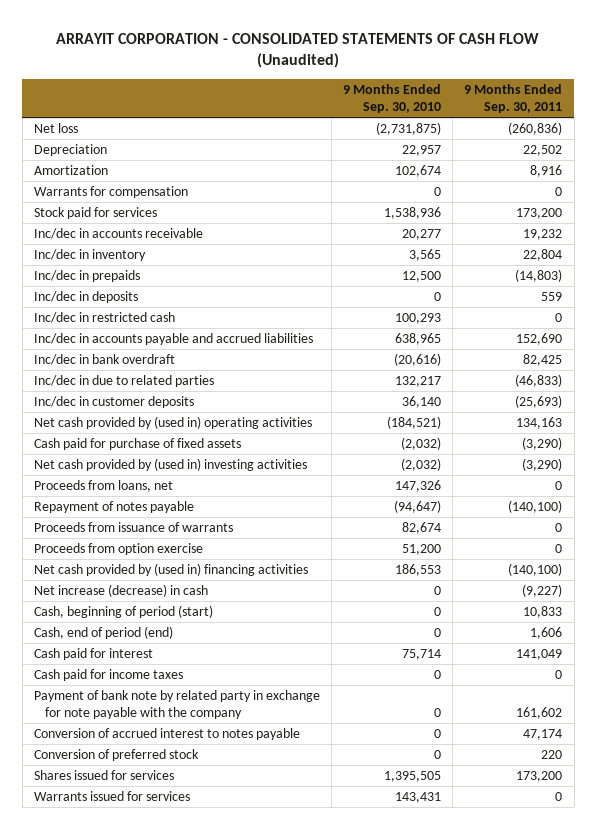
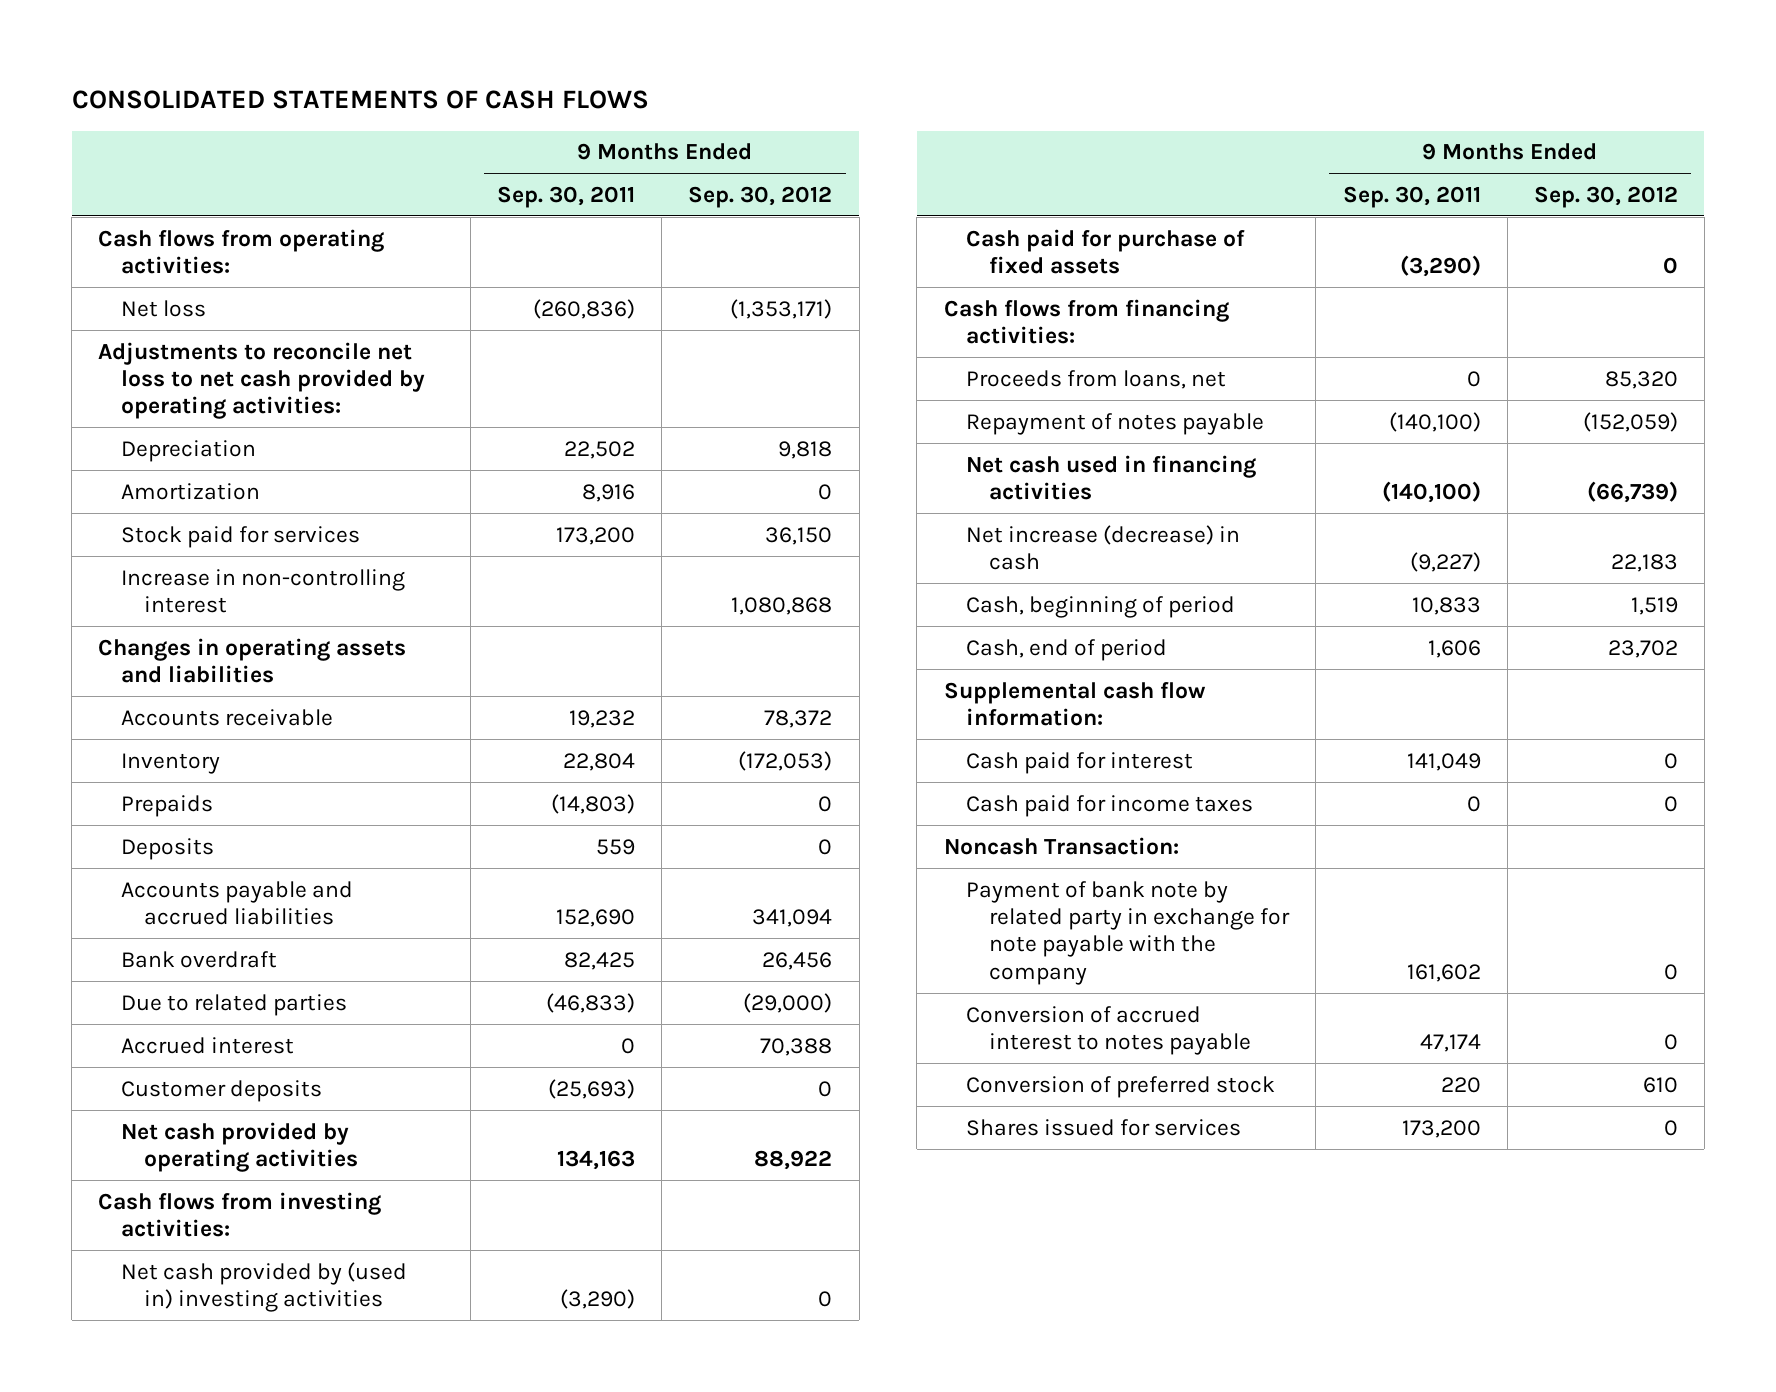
[56,32,540,69] ARRAYIT CORPORATION - CONSOLIDATED STATEMENTS OF CASH FLOW (Unaudited) -> [71,89,649,109] CONSOLIDATED STATEMENTS OF CASH FLOWS
[343,84,442,114] 9 Months Ended Sep. 30, 2010 -> none
none -> [688,185,833,208] Sep. 30, 2012
none -> [98,228,385,275] Cash flows from operating activities:
none -> [98,341,426,420] Adjustments to reconcile net loss to net cash provided by operating activities:
[33,186,188,199] Warrants for compensation -> none
[33,312,175,324] Inc/dec in restricted cash -> none
none -> [121,568,406,614] Increase in non-controlling interest
none -> [98,637,407,684] Changes in operating assets and liabilities
[33,228,203,240] Inc/dec in accounts receivable -> [121,708,334,726] Accounts receivable
[33,249,146,262] Inc/dec in inventory -> [121,752,221,774] Inventory
[33,270,140,283] Inc/dec in prepaids -> [121,794,214,817] Prepaids
[33,291,138,304] Inc/dec in deposits -> [121,837,215,860] Deposits
[33,333,313,346] Inc/dec in accounts payable and accrued liabilities -> [121,880,354,926] Accounts payable and accrued liabilities
[33,354,175,366] Inc/dec in bank overdraft -> [121,950,278,968] Bank overdraft
[33,375,214,388] Inc/dec in due to related parties -> [121,993,348,1016] Due to related parties
none -> [121,1036,295,1054] Accrued interest
[33,396,194,409] Inc/dec in customer deposits -> [121,1079,323,1102] Customer deposits
[33,416,312,430] Net cash provided by (used in) operating activities -> [121,1121,359,1173] Net cash provided by operating activities
none -> [98,1191,382,1238] Cash flows from investing activities:
[33,438,241,451] Cash paid for purchase of fixed assets -> [966,228,1246,275] Cash paid for purchase of fixed assets
none -> [943,298,1229,345] Cash flows from financing activities:
[33,522,233,533] Proceeds from issuance of warrants -> none
[33,543,203,556] Proceeds from option exercise -> none
[33,563,308,577] Net cash provided by (used in) financing activities -> [966,454,1257,501] Net cash used in financing activities
[33,605,213,619] Cash, beginning of period (start) -> [966,595,1236,618] Cash, beginning of period
[33,626,173,640] Cash, end of period (end) -> [966,638,1168,661] Cash, end of period
none -> [943,681,1206,727] Supplemental cash flow information:
none -> [943,836,1179,855] Noncash Transaction:
[33,791,190,802] Warrants issued for services -> none

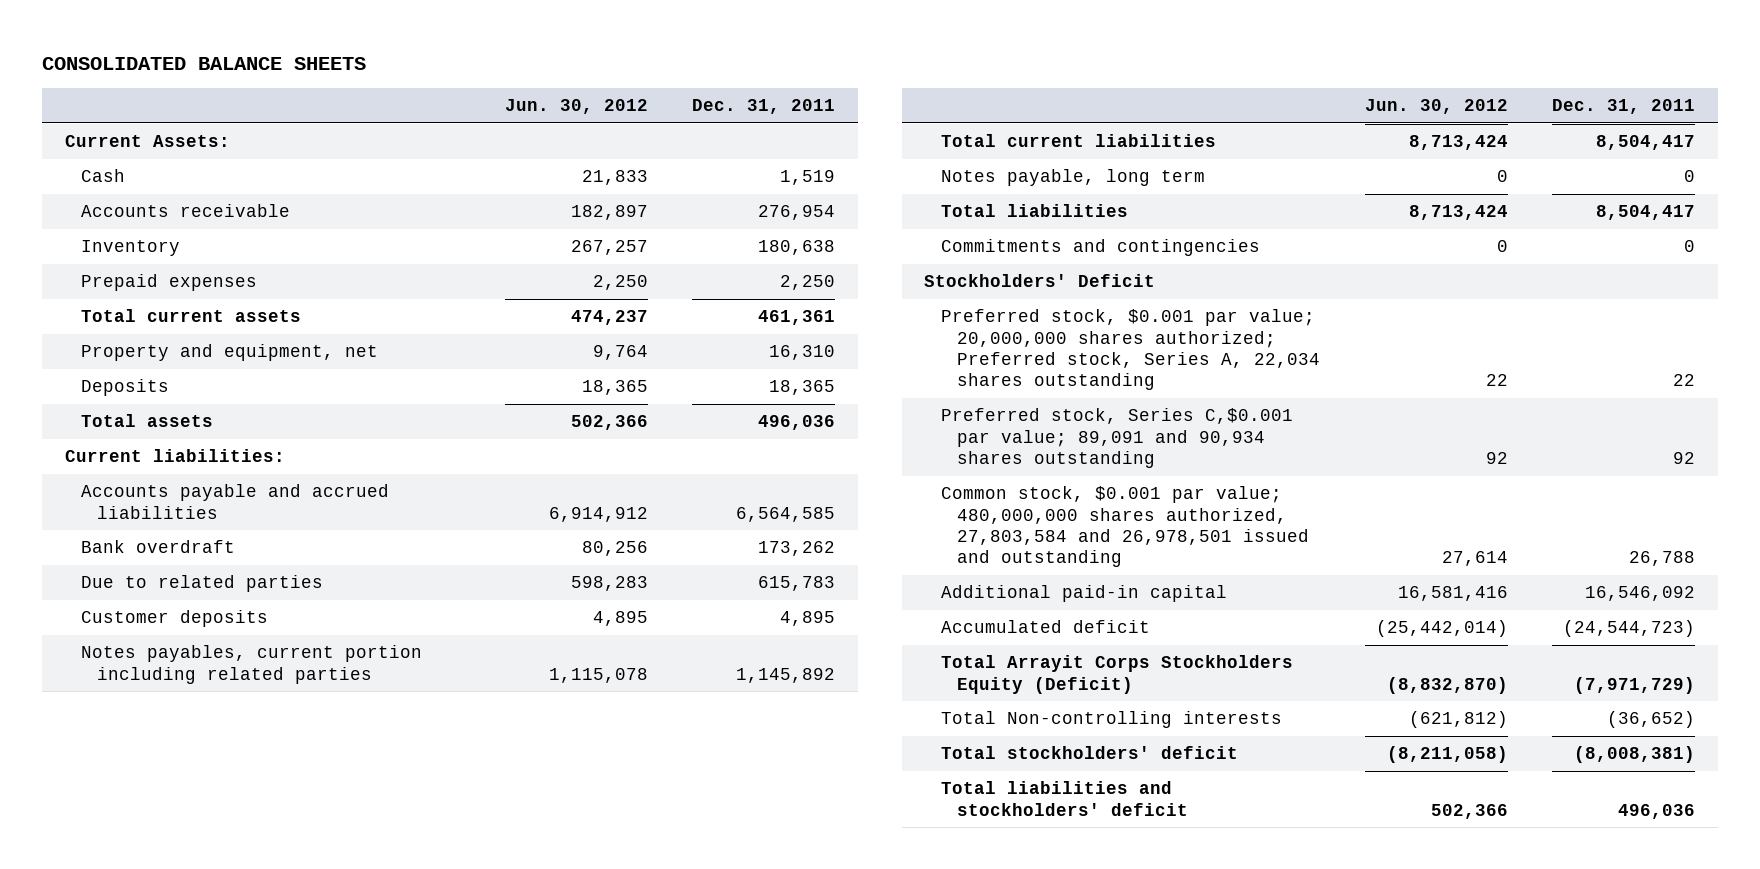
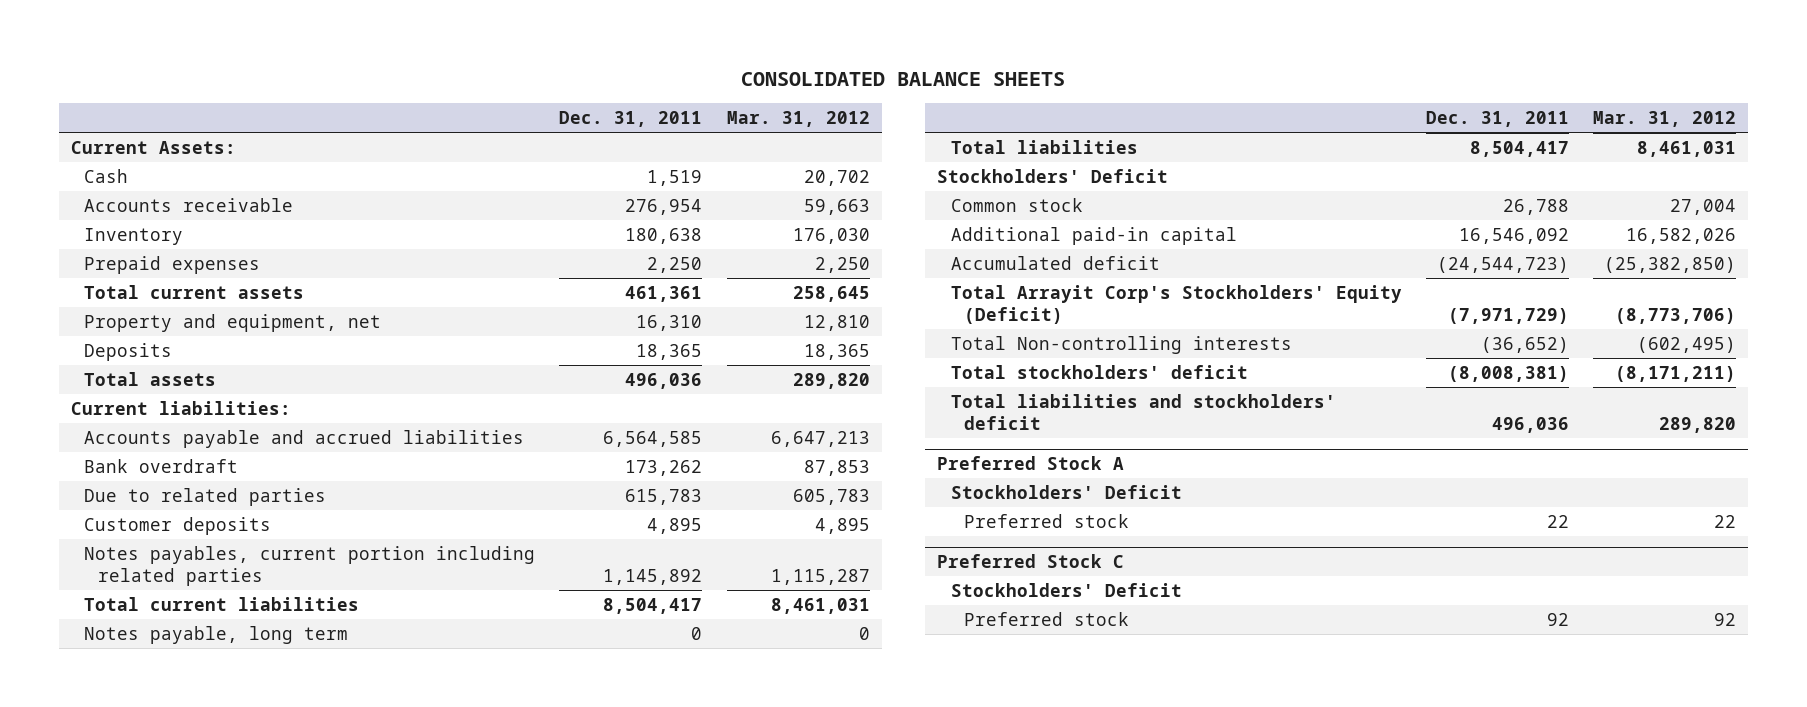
[504,99,648,115] Jun. 30, 2012 -> none
none -> [726,111,870,128] Mar. 31, 2012
[940,239,1260,257] Commitments and contingencies -> none
[940,309,1320,391] Preferred stock, $0.001 par value; 20,000,000 shares authorized; Preferred stock, Series A, 22,034 shares outstanding -> none
[940,408,1293,469] Preferred stock, Series C,$0.001 par value; 89,091 and 90,934 shares outstanding -> none
[940,486,1309,568] Common stock, $0.001 par value; 480,000,000 shares authorized, 27,803,584 and 26,978,501 issued and outstanding -> [950,197,1083,212] Common stock
[940,655,1293,694] Total Arrayit Corps Stockholders Equity (Deficit) -> [950,284,1402,324] Total Arrayit Corp's Stockholders' Equity (Deficit)
none -> [937,455,1125,470] Preferred Stock A
none -> [950,484,1182,499] Stockholders' Deficit
none -> [964,513,1130,528] Preferred stock
none -> [937,553,1125,568] Preferred Stock C
none -> [950,582,1182,597] Stockholders' Deficit
none -> [964,611,1130,626] Preferred stock

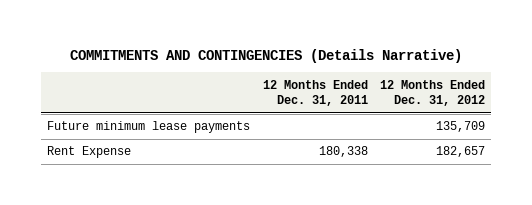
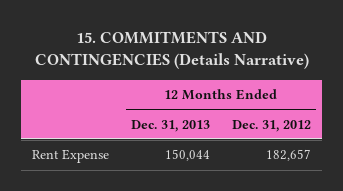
[70,48,463,63] COMMITMENTS AND CONTINGENCIES (Details Narrative) -> [34,31,309,70] 15. COMMITMENTS AND CONTINGENCIES (Details Narrative)
[262,79,368,107] 12 Months Ended Dec. 31, 2011 -> none
none -> [131,119,211,132] Dec. 31, 2013
[47,121,251,134] Future minimum lease payments -> none

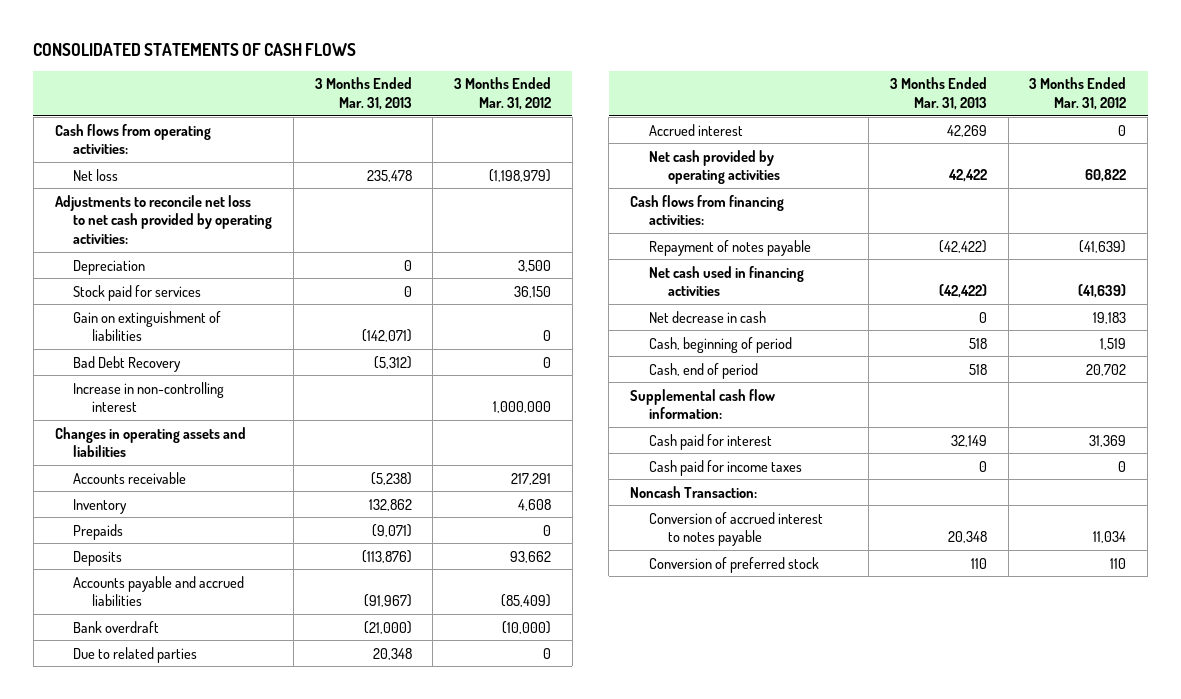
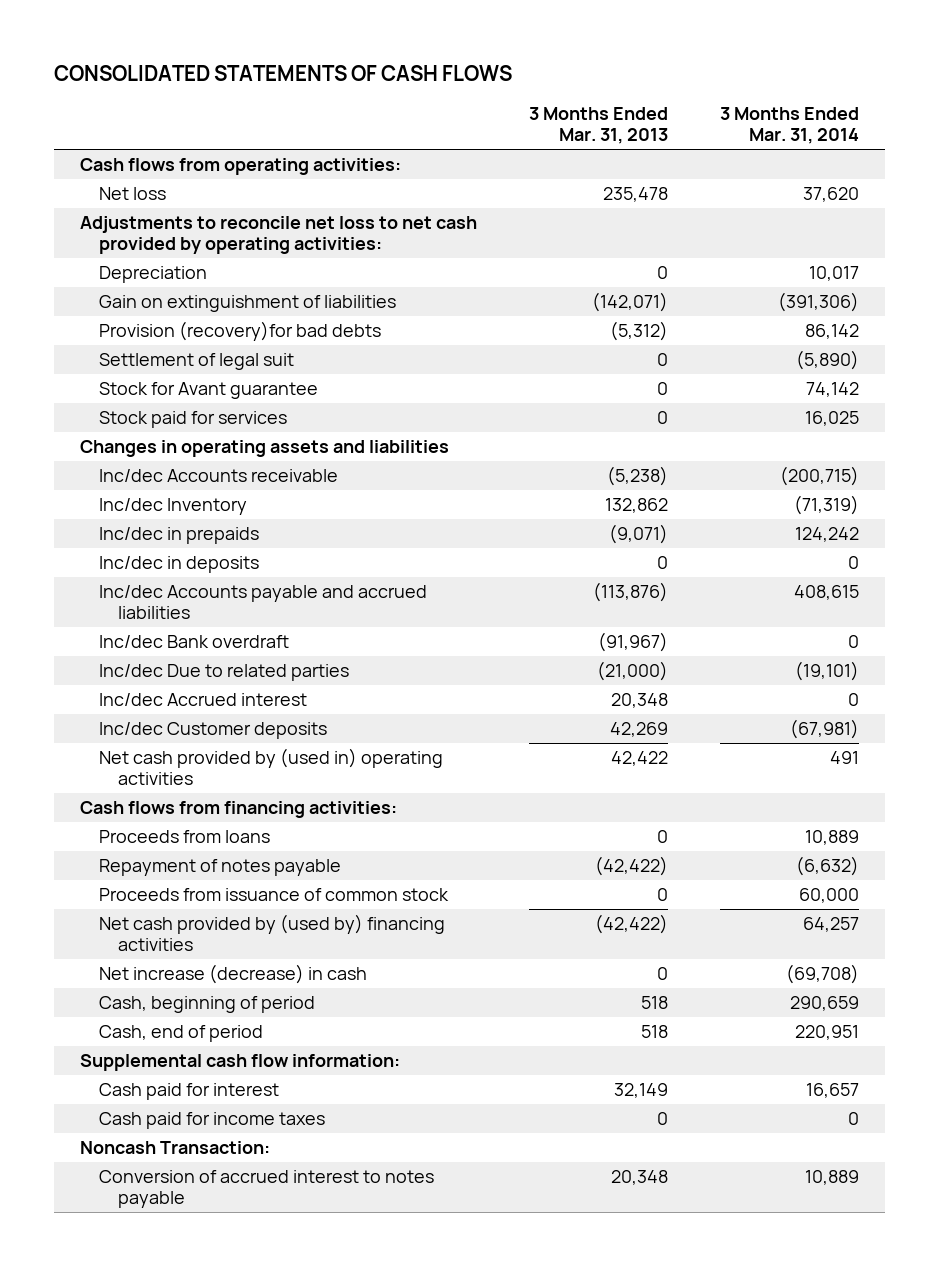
[454,77,552,111] 3 Months Ended Mar. 31, 2012 -> none
none -> [720,106,860,145] 3 Months Ended Mar. 31, 2014
[73,381,225,413] Increase in non-controlling interest -> none
[73,355,182,372] Bad Debt Recovery -> [99,320,382,341] Provision (recovery)for bad debts
none -> [99,352,295,370] Settlement of legal suit
none -> [99,381,319,399] Stock for Avant guarantee
[73,284,202,301] Stock paid for services -> [99,410,288,428] Stock paid for services
[73,550,123,566] Deposits -> none
[73,471,187,484] Accounts receivable -> [99,468,339,482] Inc/dec Accounts receivable
[73,498,128,514] Inventory -> [99,497,248,515] Inc/dec Inventory
[73,523,124,540] Prepaids -> [99,526,260,544] Inc/dec in prepaids
none -> [99,555,260,573] Inc/dec in deposits
[73,575,245,607] Accounts payable and accrued liabilities -> [99,584,428,620] Inc/dec Accounts payable and accrued liabilities
[363,594,412,608] (91,967) -> [593,581,669,602] (113,876)
[73,620,160,633] Bank overdraft -> [99,634,290,648] Inc/dec Bank overdraft
[363,620,412,634] (21,000) -> [598,631,669,652] (91,967)
[73,646,198,663] Due to related parties -> [99,663,350,681] Inc/dec Due to related parties
[372,647,412,660] 20,348 -> [597,660,669,681] (21,000)
[648,123,743,136] Accrued interest -> [99,692,308,706] Inc/dec Accrued interest
[947,124,988,137] 42,269 -> [611,692,669,708] 20,348
none -> [99,721,328,739] Inc/dec Customer deposits
[648,149,780,185] Net cash provided by operating activities -> [99,747,444,786] Net cash provided by (used in) operating activities
none -> [99,829,271,843] Proceeds from loans
none -> [99,887,450,901] Proceeds from issuance of common stock
[648,265,804,297] Net cash used in financing activities -> [99,913,446,952] Net cash provided by (used by) financing activities
[648,310,766,323] Net decrease in cash -> [99,963,368,984] Net increase (decrease) in cash
[648,556,819,573] Conversion of preferred stock -> none

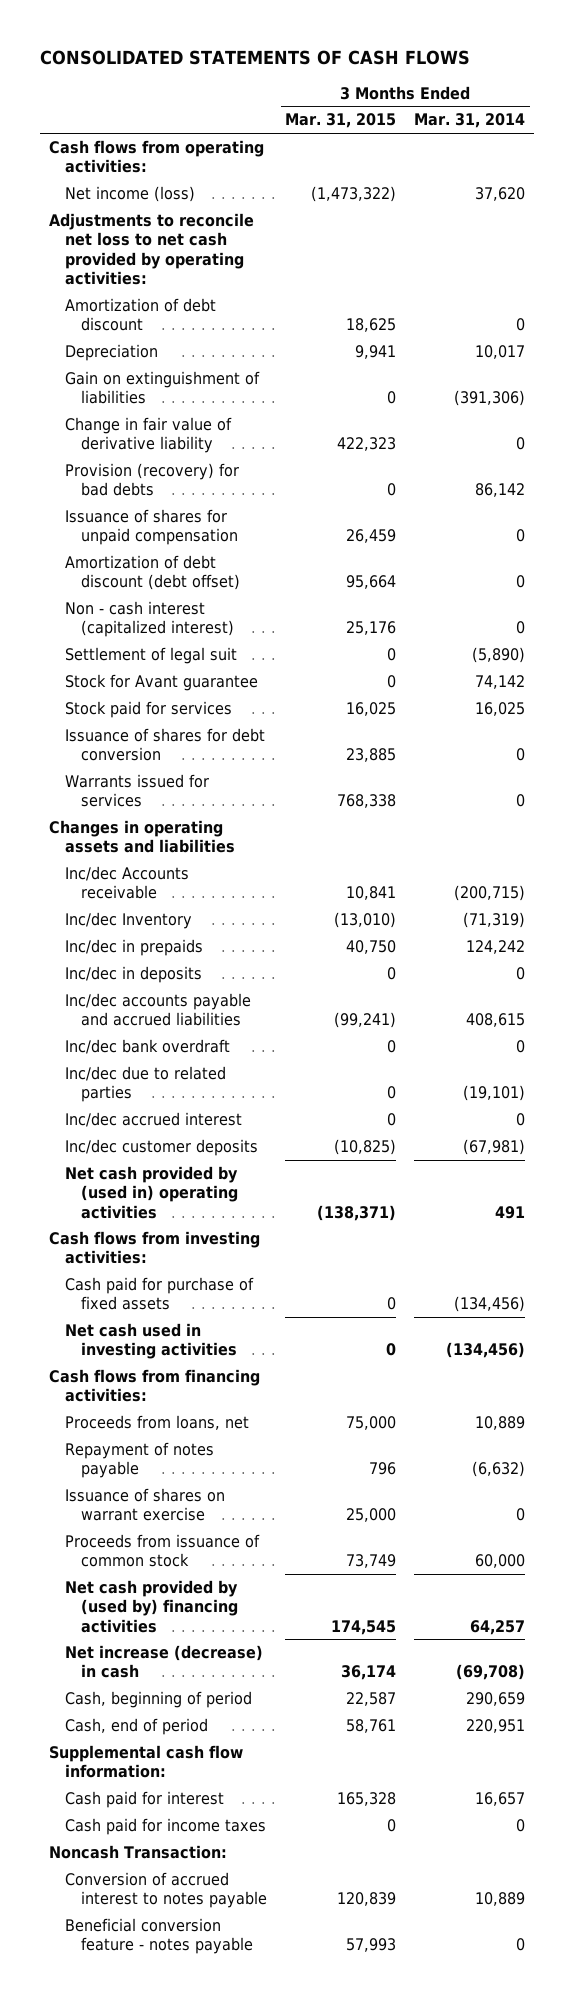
[529,106,669,145] 3 Months Ended Mar. 31, 2013 -> none
none -> [285,113,397,129] Mar. 31, 2015
[99,186,167,200] Net loss -> [65,186,196,203] Net income (loss)
none -> [65,298,217,332] Amortization of debt discount
none -> [65,417,233,454] Change in fair value of derivative liability
[99,320,382,341] Provision (recovery)for bad debts -> [65,463,240,497] Provision (recovery) for bad debts
none -> [65,509,239,546] Issuance of shares for unpaid compensation
none -> [65,555,241,591] Amortization of debt discount (debt offset)
none -> [65,601,235,638] Non - cash interest (capitalized interest)
none -> [65,728,266,762] Issuance of shares for debt conversion
none -> [65,774,210,808] Warrants issued for services
[99,584,428,620] Inc/dec Accounts payable and accrued liabilities -> [65,993,252,1027] Inc/dec accounts payable and accrued liabilities
[99,634,290,648] Inc/dec Bank overdraft -> [65,1039,231,1055] Inc/dec bank overdraft
[99,663,350,681] Inc/dec Due to related parties -> [65,1066,227,1103] Inc/dec due to related parties
[99,692,308,706] Inc/dec Accrued interest -> [65,1112,243,1128] Inc/dec accrued interest
[99,721,328,739] Inc/dec Customer deposits -> [65,1139,259,1157] Inc/dec customer deposits
none -> [49,1231,261,1265] Cash flows from investing activities:
none -> [65,1277,255,1311] Cash paid for purchase of fixed assets
none -> [65,1323,238,1360] Net cash used in investing activities
[99,829,271,843] Proceeds from loans -> [65,1415,250,1431] Proceeds from loans, net
none -> [65,1488,226,1522] Issuance of shares on warrant exercise
none -> [65,1918,254,1955] Beneficial conversion feature - notes payable

